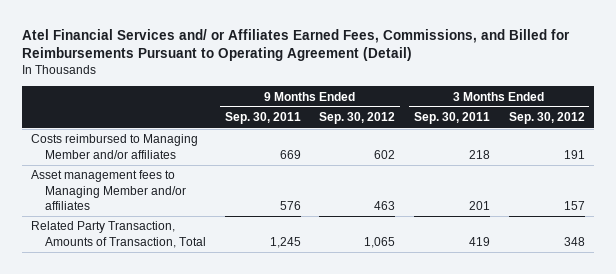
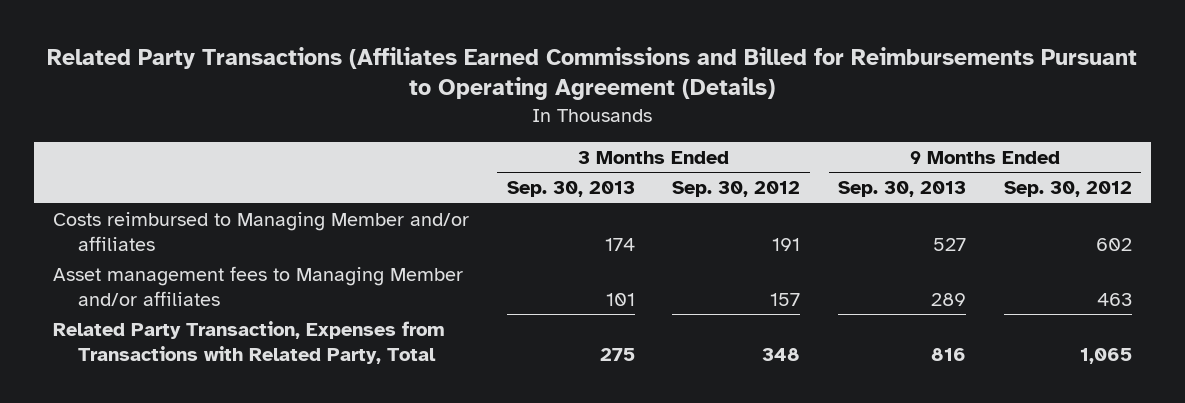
[21,29,570,62] Atel Financial Services and/ or Affiliates Earned Fees, Commissions, and Billed for Reimbursements Pursuant to Operating Agreement (Detail) -> [47,46,1138,101] Related Party Transactions (Affiliates Earned Commissions and Billed for Reimbursements Pursuant to Operating Agreement (Details)
[224,112,301,125] Sep. 30, 2011 -> none
[414,112,491,125] Sep. 30, 2011 -> none
none -> [506,181,635,198] Sep. 30, 2013
none -> [838,181,967,198] Sep. 30, 2013
[31,221,206,248] Related Party Transaction, Amounts of Transaction, Total -> [53,320,446,364] Related Party Transaction, Expenses from Transactions with Related Party, Total

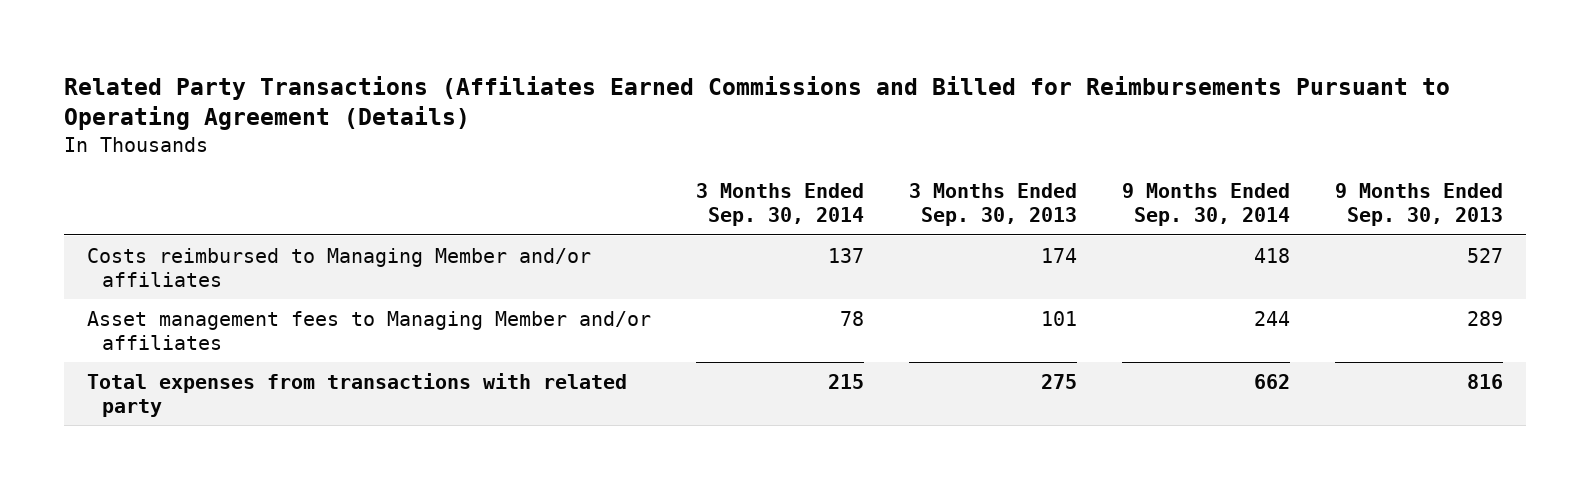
[672,181,801,198] Sep. 30, 2012 -> none
[1003,181,1132,198] Sep. 30, 2012 -> none
none -> [695,182,864,227] 3 Months Ended Sep. 30, 2014
none -> [1122,182,1291,227] 9 Months Ended Sep. 30, 2014
[53,320,446,364] Related Party Transaction, Expenses from Transactions with Related Party, Total -> [86,372,627,417] Total expenses from transactions with related party

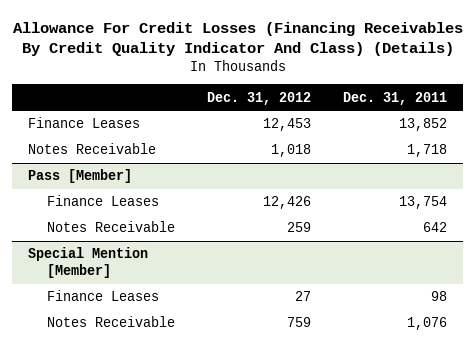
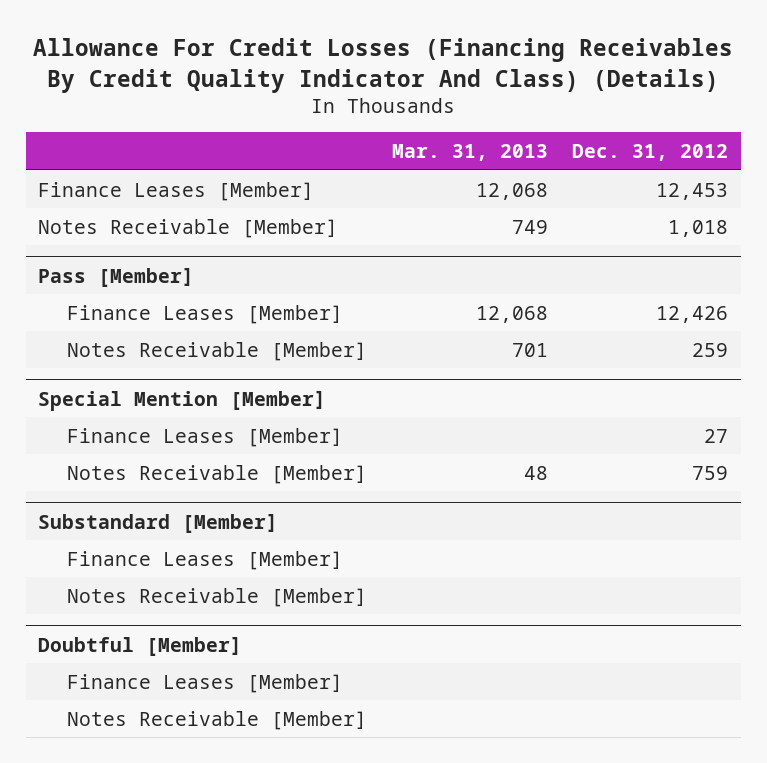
[343,91,448,105] Dec. 31, 2011 -> none
none -> [391,144,548,162] Mar. 31, 2013
[27,117,140,129] Finance Leases -> [38,181,315,201] Finance Leases [Member]
[27,143,156,155] Notes Receivable -> [38,218,339,238] Notes Receivable [Member]
[47,195,160,207] Finance Leases -> [67,304,344,324] Finance Leases [Member]
[47,221,176,233] Notes Receivable -> [67,341,368,361] Notes Receivable [Member]
[47,290,160,302] Finance Leases -> [67,427,344,447] Finance Leases [Member]
[47,316,176,328] Notes Receivable -> [67,464,368,484] Notes Receivable [Member]
none -> [38,513,279,533] Substandard [Member]
none -> [67,550,344,570] Finance Leases [Member]
none -> [67,587,368,607] Notes Receivable [Member]
none -> [38,636,243,656] Doubtful [Member]
none -> [67,673,344,693] Finance Leases [Member]
none -> [67,710,368,730] Notes Receivable [Member]

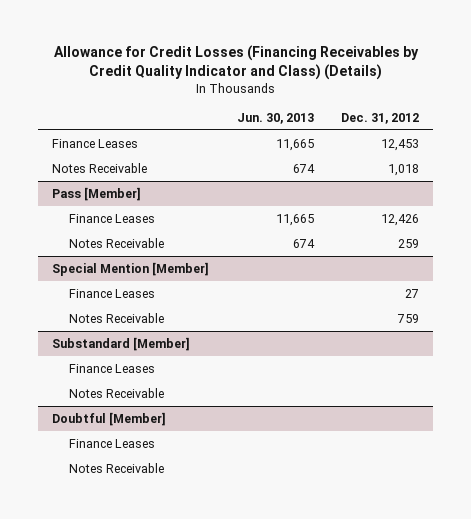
[33,38,734,93] Allowance For Credit Losses (Financing Receivables By Credit Quality Indicator And Class) (Details) -> [53,45,419,81] Allowance for Credit Losses (Financing Receivables by Credit Quality Indicator and Class) (Details)
[391,144,548,162] Mar. 31, 2013 -> none
none -> [236,112,314,124] Jun. 30, 2013
[38,181,315,201] Finance Leases [Member] -> [51,138,138,148] Finance Leases
[38,218,339,238] Notes Receivable [Member] -> [51,162,147,173] Notes Receivable
[67,304,344,324] Finance Leases [Member] -> [69,213,156,223] Finance Leases
[67,341,368,361] Notes Receivable [Member] -> [69,237,165,248] Notes Receivable
[67,427,344,447] Finance Leases [Member] -> [69,288,156,298] Finance Leases
[67,464,368,484] Notes Receivable [Member] -> [69,312,165,323] Notes Receivable
[67,550,344,570] Finance Leases [Member] -> [69,363,156,373] Finance Leases
[67,587,368,607] Notes Receivable [Member] -> [69,387,165,398] Notes Receivable
[67,673,344,693] Finance Leases [Member] -> [69,438,156,448] Finance Leases
[67,710,368,730] Notes Receivable [Member] -> [69,462,165,473] Notes Receivable

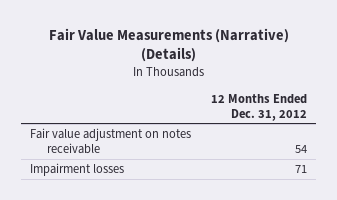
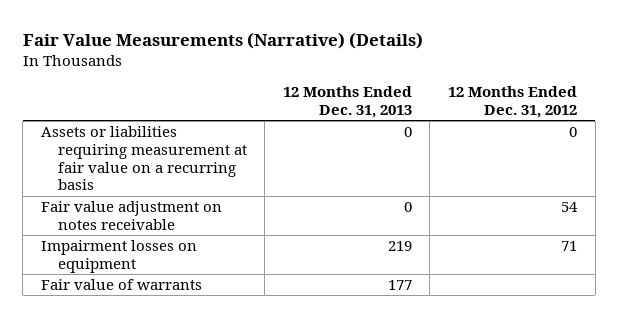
none -> [282,86,412,118] 12 Months Ended Dec. 31, 2013
none -> [40,126,247,191] Assets or liabilities requiring measurement at fair value on a recurring basis
[30,162,125,176] Impairment losses -> [40,240,197,273] Impairment losses on equipment
none -> [40,279,202,291] Fair value of warrants

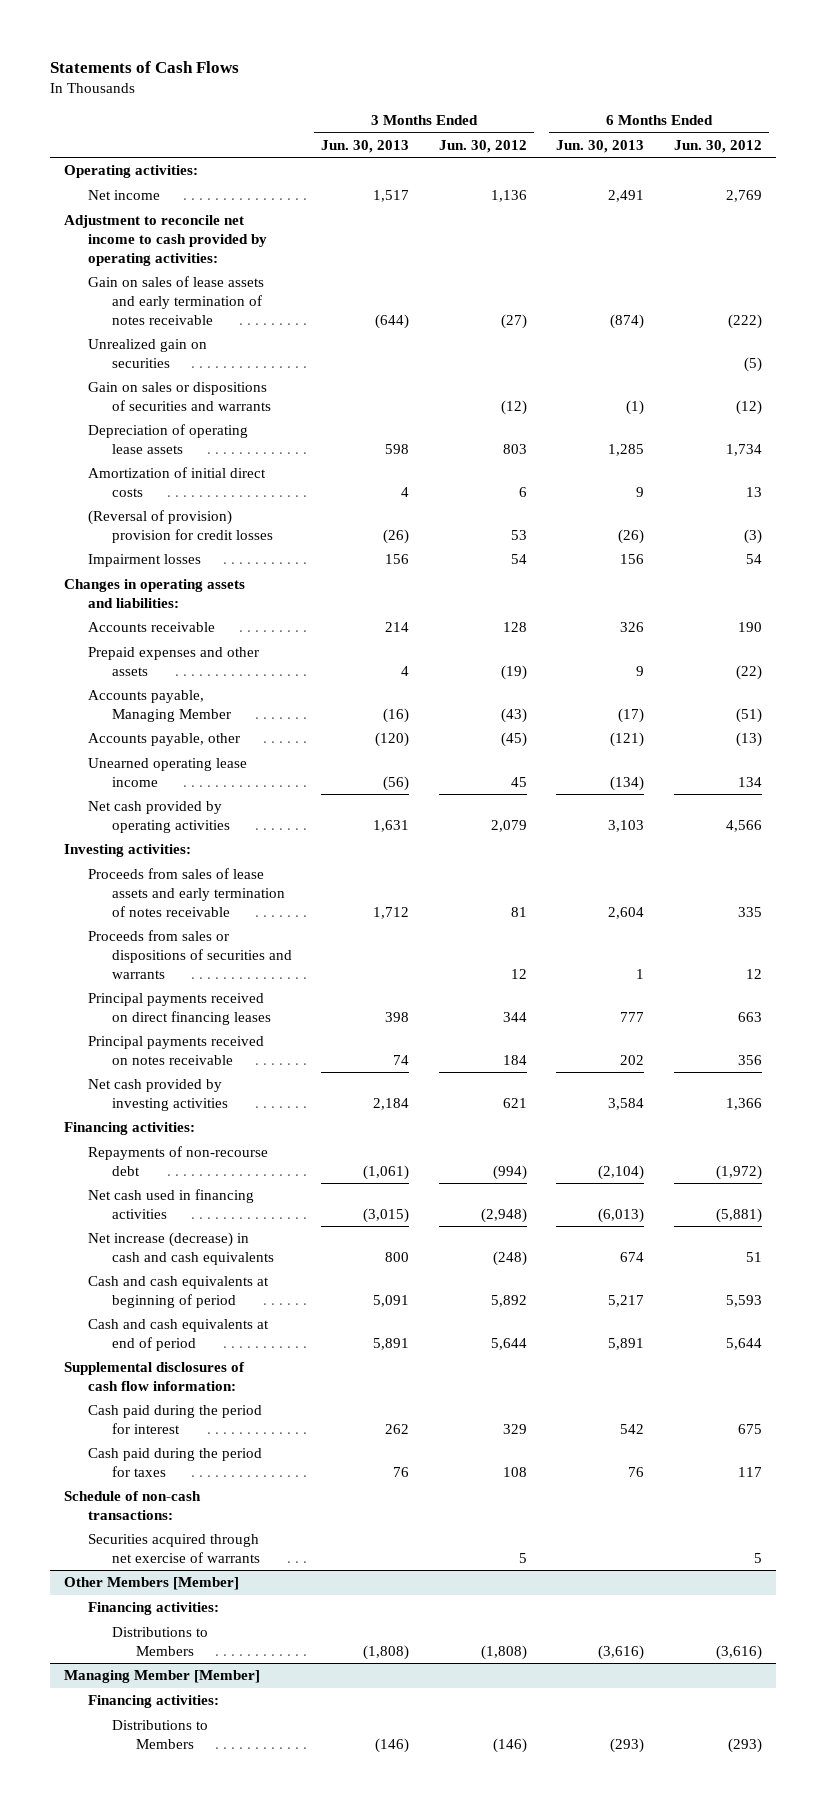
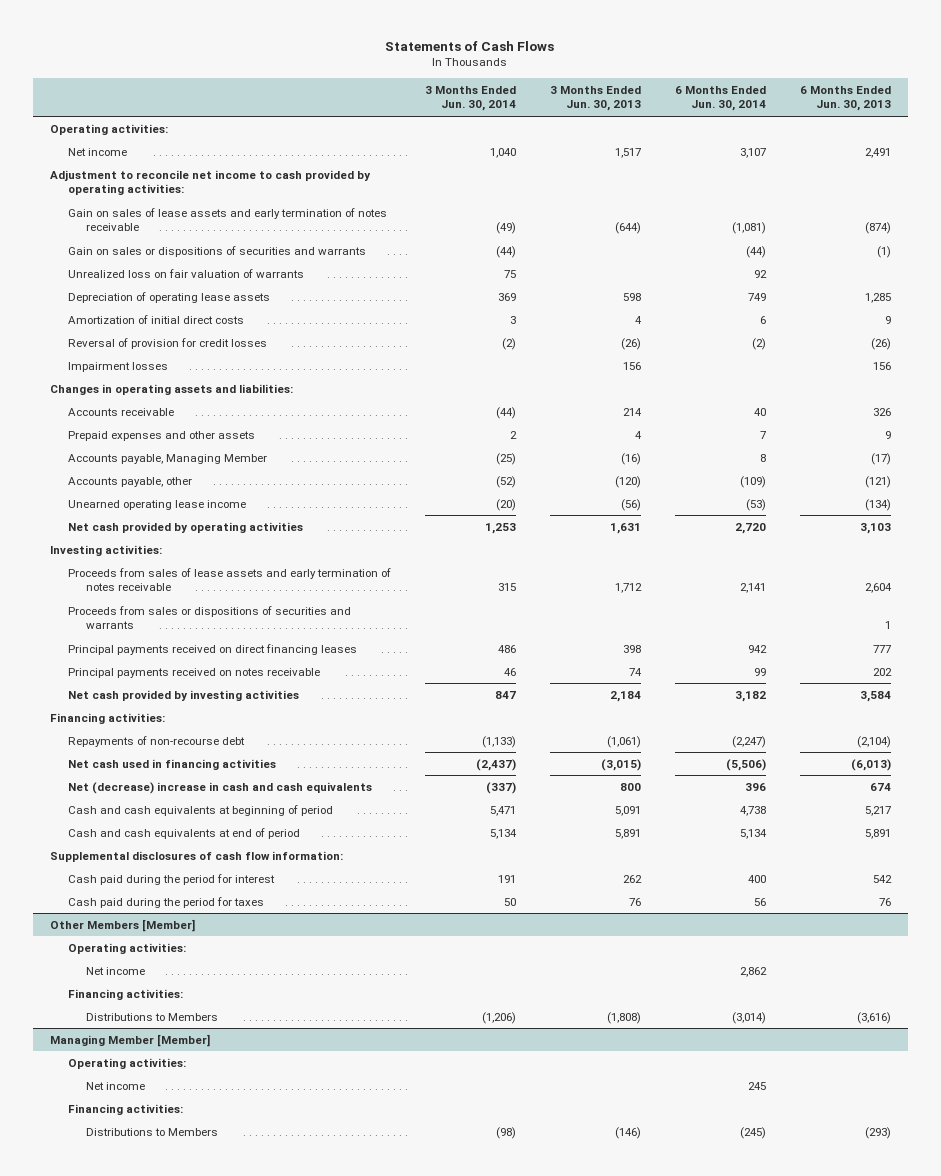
[438,139,527,153] Jun. 30, 2012 -> none
[673,139,762,153] Jun. 30, 2012 -> none
none -> [424,85,516,112] 3 Months Ended Jun. 30, 2014
none -> [675,85,767,112] 6 Months Ended Jun. 30, 2014
[88,339,208,369] Unrealized gain on securities -> none
none -> [67,268,304,278] Unrealized loss on fair valuation of warrants
[88,510,274,544] (Reversal of provision) provision for credit losses -> [67,337,267,349] Reversal of provision for credit losses
[88,1232,275,1266] Net increase (decrease) in cash and cash equivalents -> [67,781,372,794] Net (decrease) increase in cash and cash equivalents
[64,1491,202,1521] Schedule of non-cash transactions: -> none
[88,1534,261,1564] Securities acquired through net exercise of warrants -> none
none -> [67,942,186,954] Operating activities:
none -> [85,966,145,975] Net income
none -> [67,1057,186,1069] Operating activities:
none -> [85,1081,145,1090] Net income

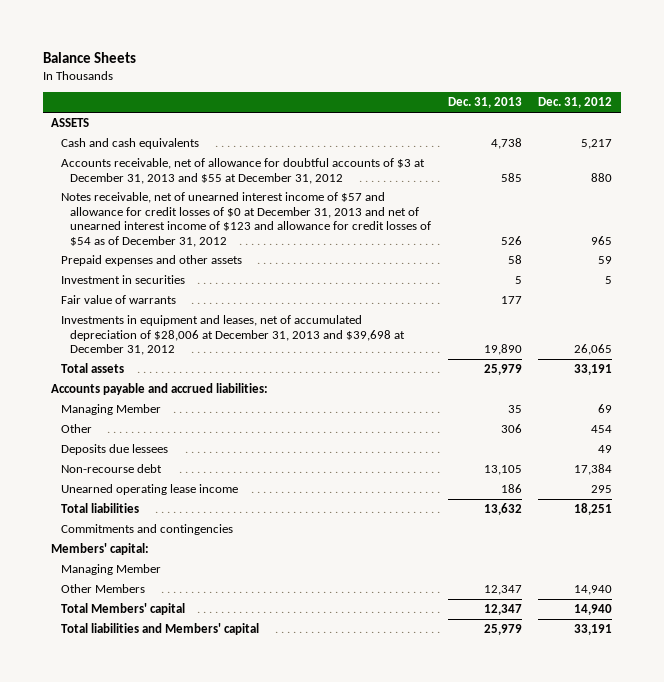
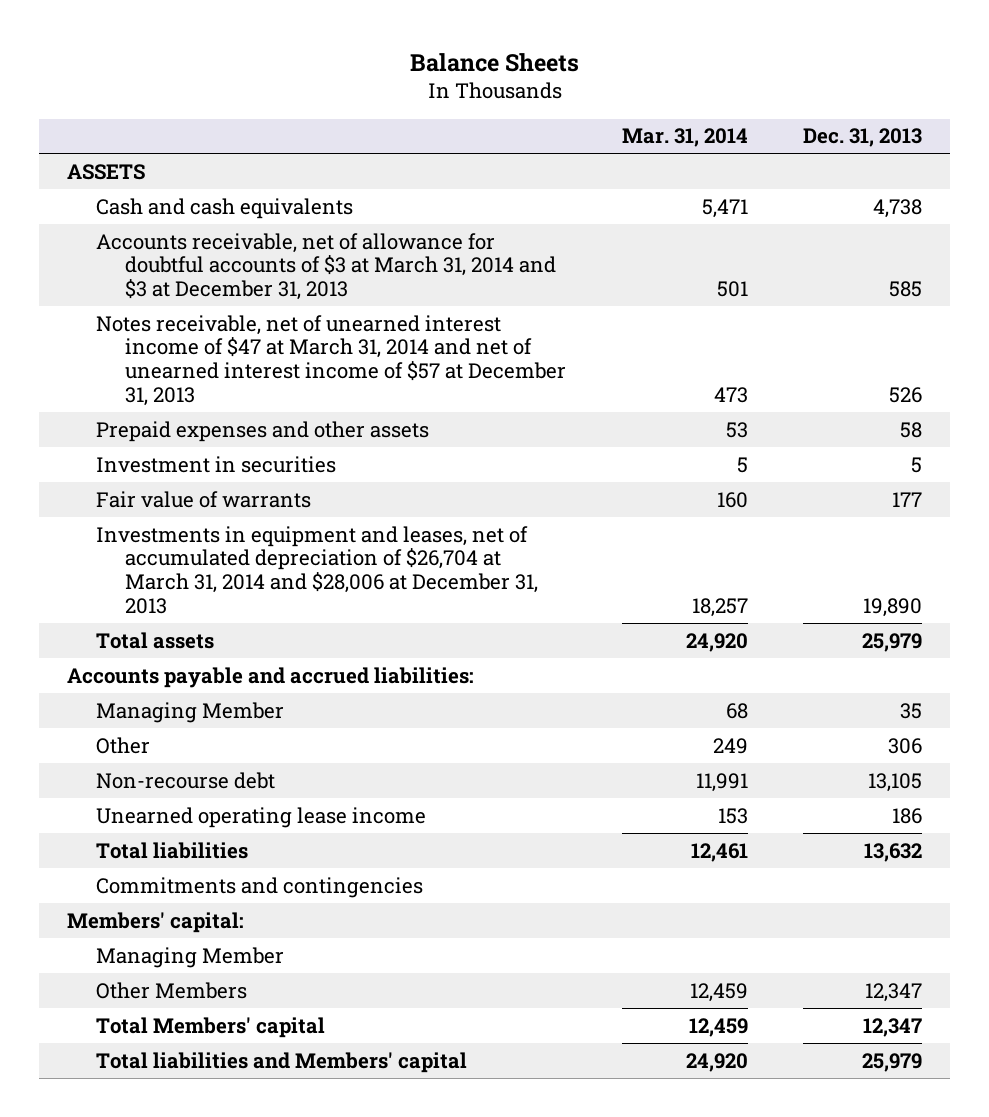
[538,97,613,109] Dec. 31, 2012 -> none
none -> [621,128,748,148] Mar. 31, 2014
[60,158,425,184] Accounts receivable, net of allowance for doubtful accounts of $3 at December 31, 2013 and $55 at December 31, 2012 -> [96,232,557,301] Accounts receivable, net of allowance for doubtful accounts of $3 at March 31, 2014 and $3 at December 31, 2013
[60,192,432,247] Notes receivable, net of unearned interest income of $57 and allowance for credit losses of $0 at December 31, 2013 and net of unearned interest income of $123 and allowance for credit losses of $54 as of December 31, 2012 -> [96,314,567,406] Notes receivable, net of unearned interest income of $47 at March 31, 2014 and net of unearned interest income of $57 at December 31, 2013
[60,315,406,356] Investments in equipment and leases, net of accumulated depreciation of $28,006 at December 31, 2013 and $39,698 at December 31, 2012 -> [96,525,539,614] Investments in equipment and leases, net of accumulated depreciation of $26,704 at March 31, 2014 and $28,006 at December 31, 2013
[60,444,168,456] Deposits due lessees -> none

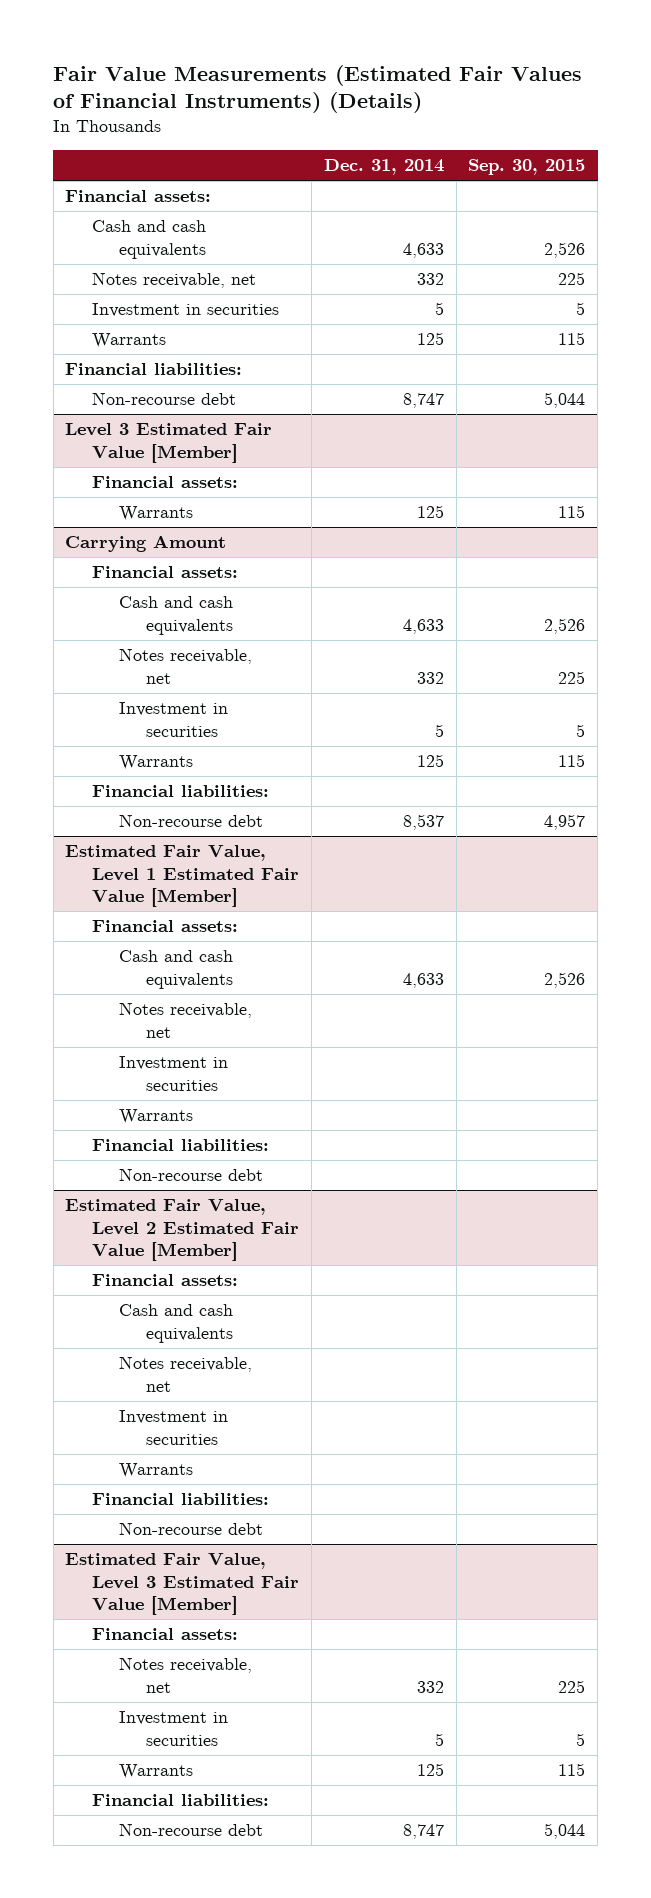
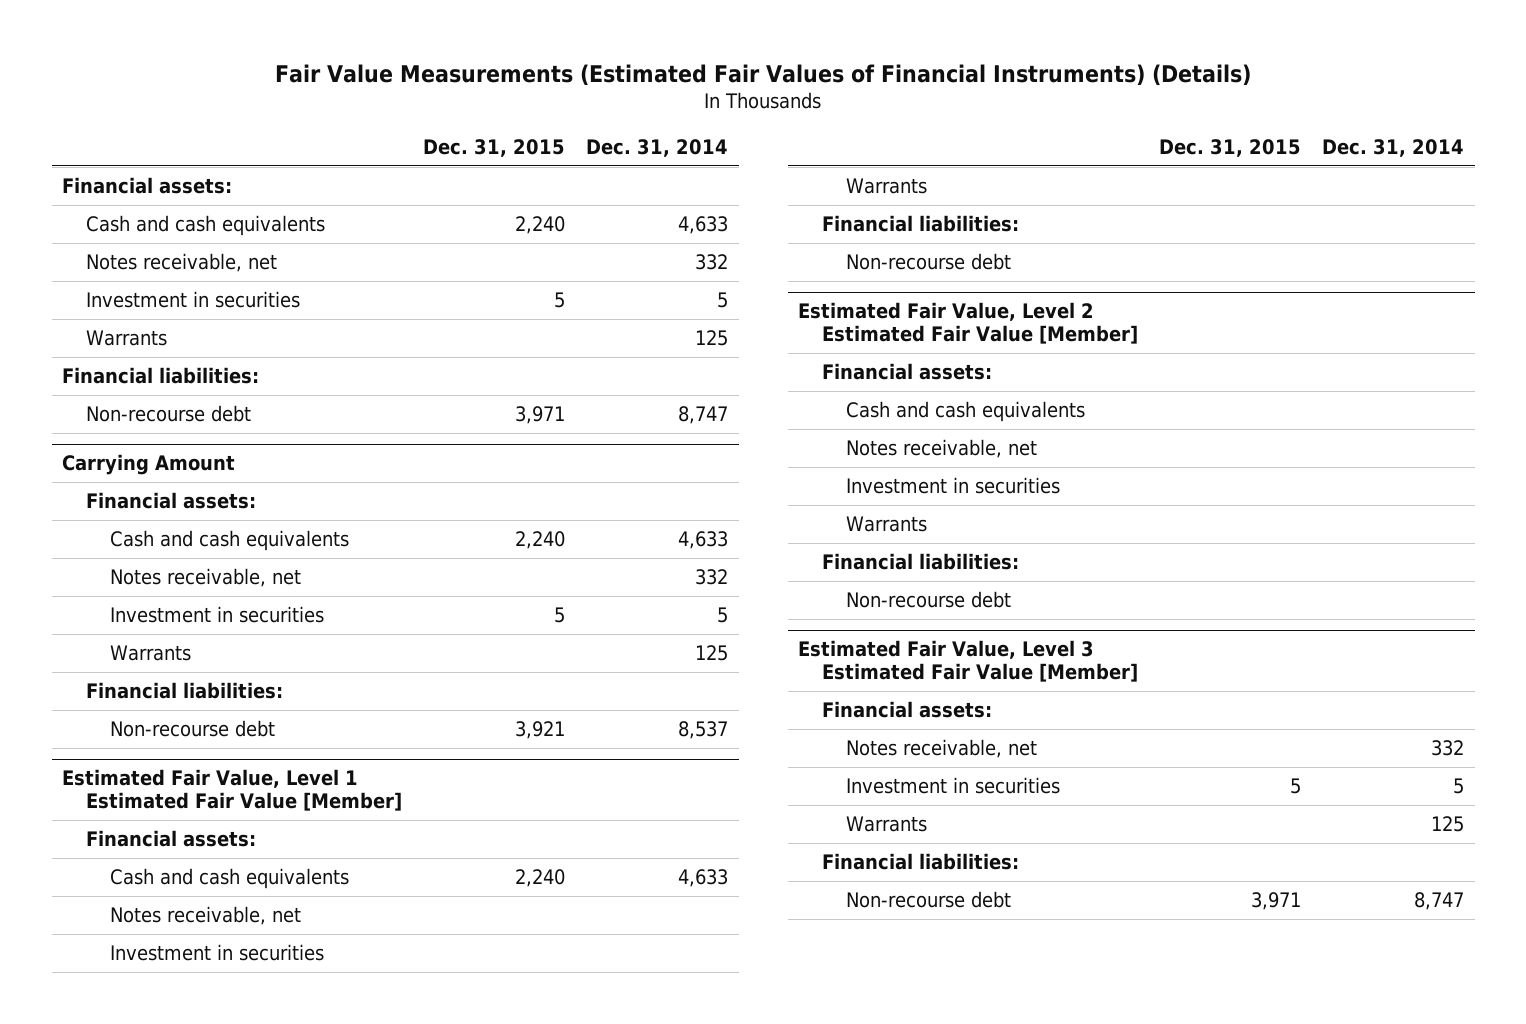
[468,158,586,175] Sep. 30, 2015 -> none
none -> [423,138,566,157] Dec. 31, 2015
[65,423,273,463] Level 3 Estimated Fair Value [Member] -> none
[92,476,239,489] Financial assets: -> none
[119,506,194,522] Warrants -> none

